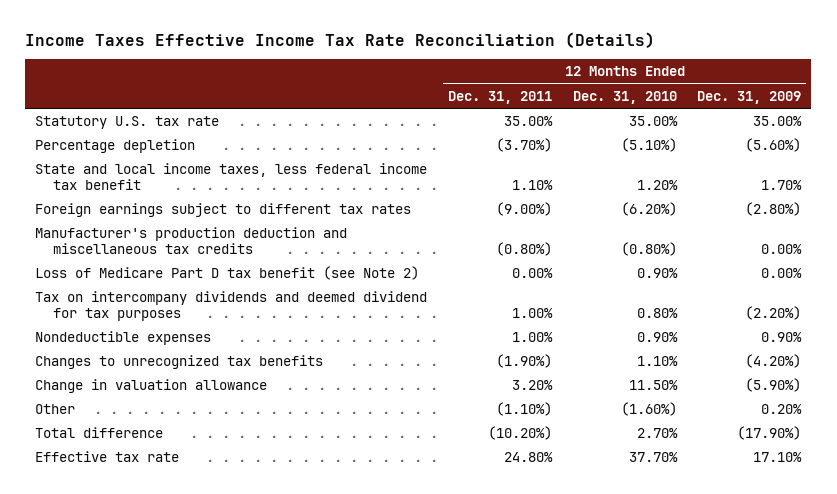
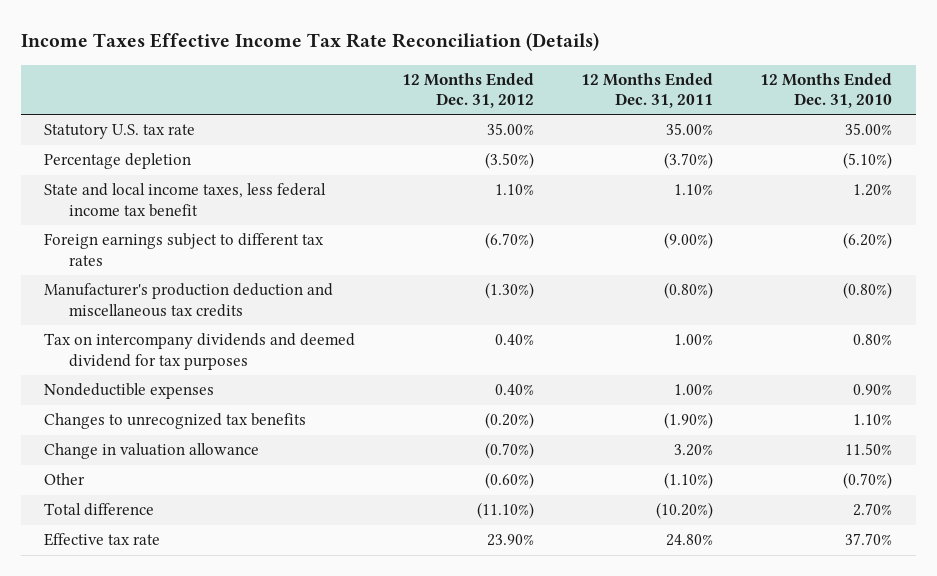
[697,90,802,104] Dec. 31, 2009 -> none
none -> [402,72,535,109] 12 Months Ended Dec. 31, 2012
[35,266,420,281] Loss of Medicare Part D tax benefit (see Note 2) -> none
[620,402,677,417] (1.60%) -> [843,472,893,490] (0.70%)

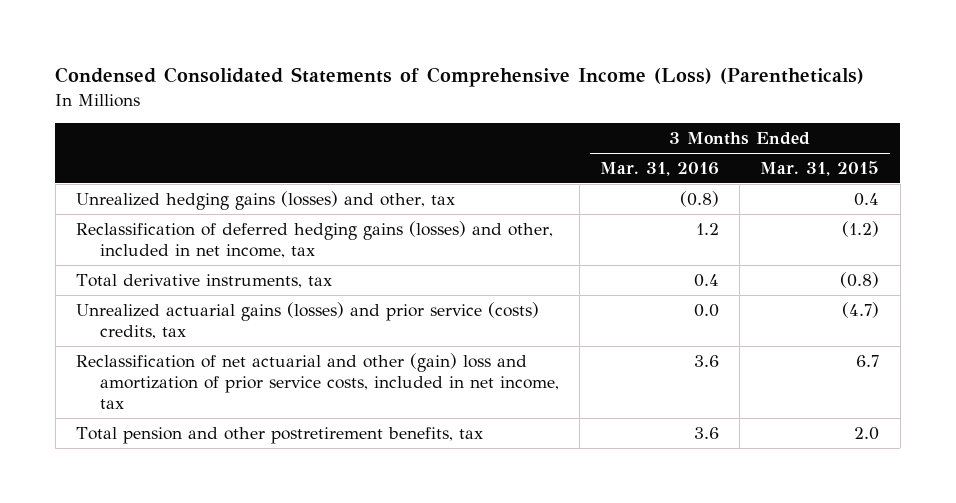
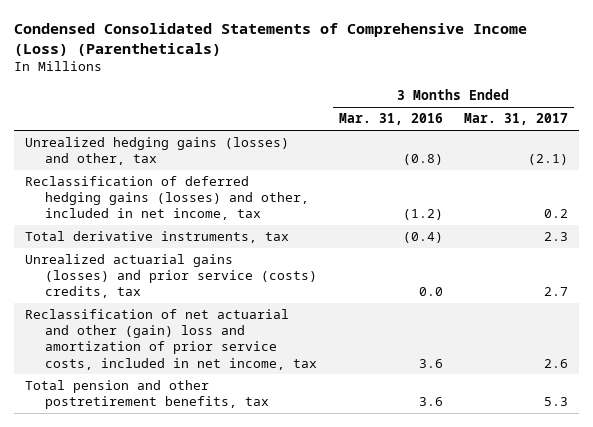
[760,160,880,176] Mar. 31, 2015 -> none
none -> [464,113,569,126] Mar. 31, 2017
[696,222,720,235] 1.2 -> [402,209,443,221] (1.2)
[694,273,720,287] 0.4 -> [402,232,443,244] (0.4)

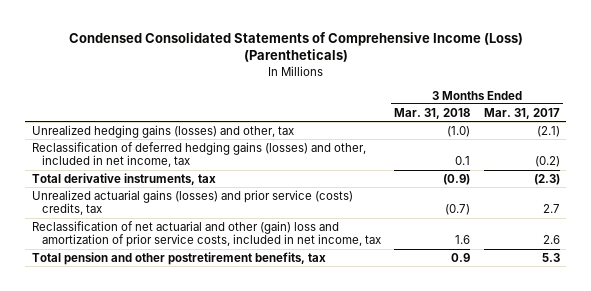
[338,113,443,126] Mar. 31, 2016 -> none
none -> [394,107,471,119] Mar. 31, 2018
[544,209,569,219] 0.2 -> [534,156,560,168] (0.2)
[544,232,569,242] 2.3 -> [533,173,560,185] (2.3)

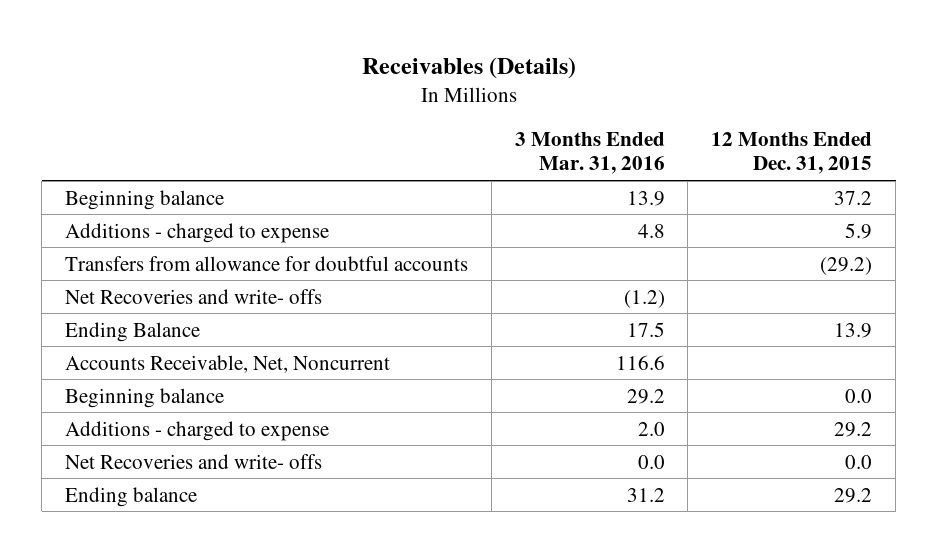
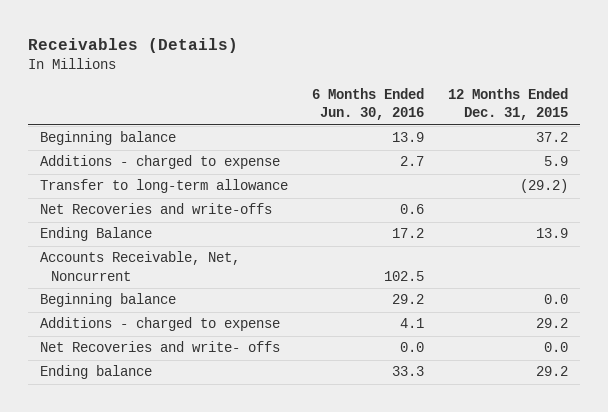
[514,132,665,175] 3 Months Ended Mar. 31, 2016 -> none
none -> [312,88,425,121] 6 Months Ended Jun. 30, 2016
[64,255,468,271] Transfers from allowance for doubtful accounts -> [40,179,289,194] Transfer to long-term allowance
[64,288,322,304] Net Recoveries and write- offs -> [40,203,273,215] Net Recoveries and write-offs

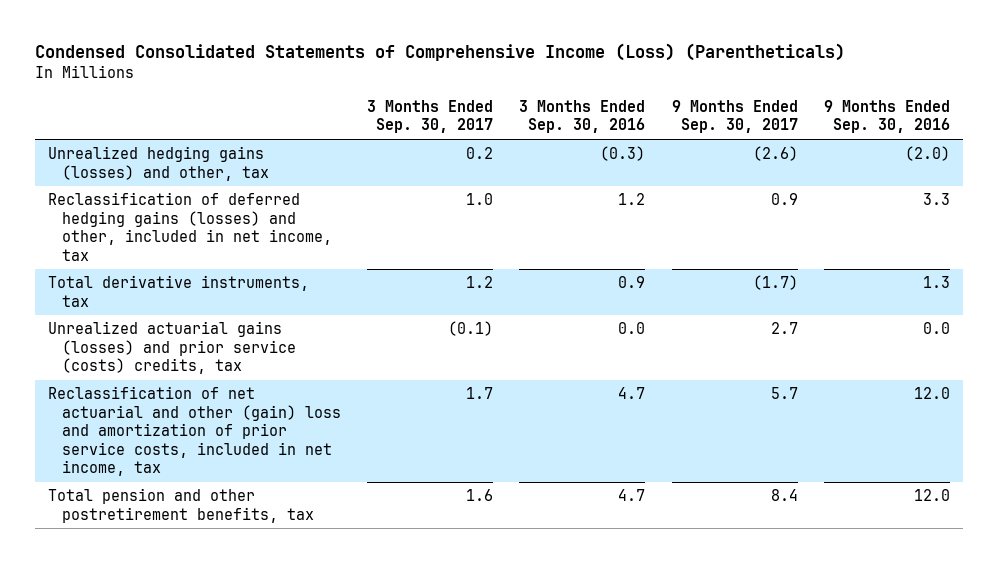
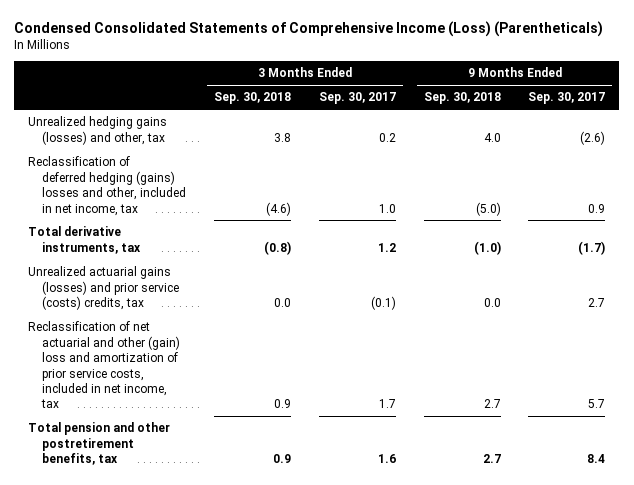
[519,100,646,134] 3 Months Ended Sep. 30, 2016 -> none
[824,100,951,134] 9 Months Ended Sep. 30, 2016 -> none
none -> [213,92,291,105] Sep. 30, 2018
none -> [423,92,501,105] Sep. 30, 2018
[48,192,332,261] Reclassification of deferred hedging gains (losses) and other, included in net income, tax -> [28,156,187,216] Reclassification of deferred hedging (gains) losses and other, included in net income, tax

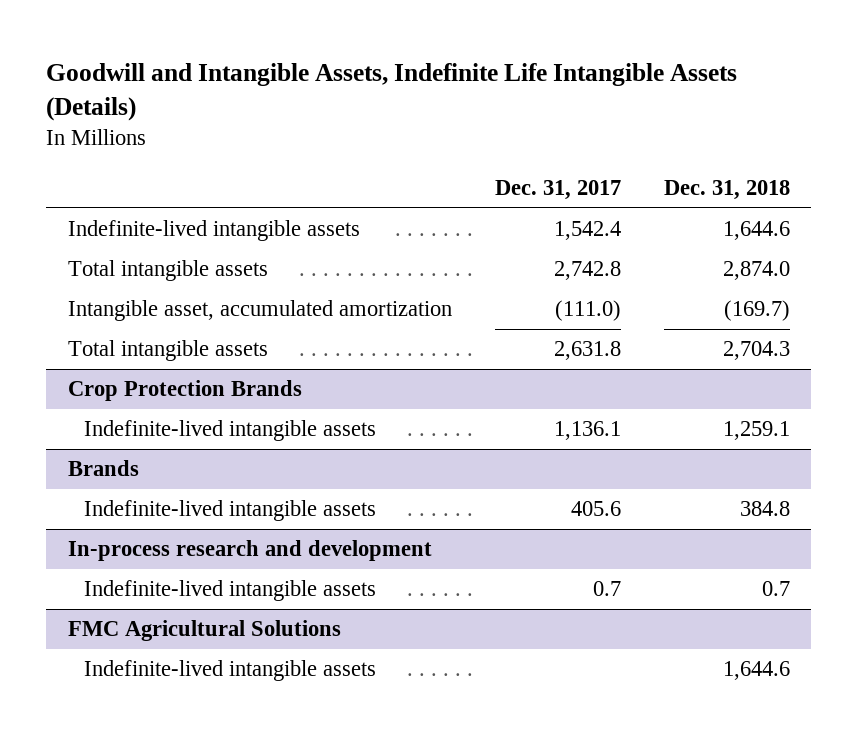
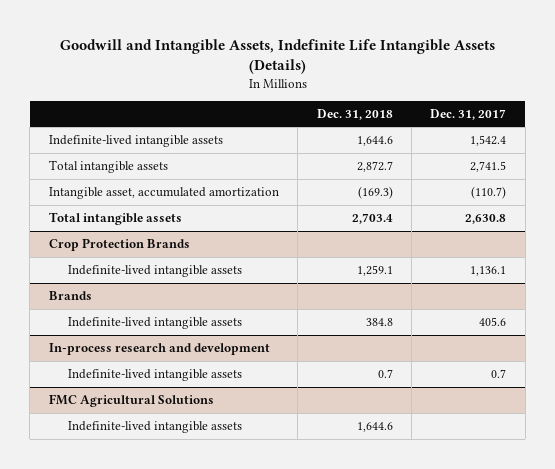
[553,261,621,281] 2,742.8 -> [470,160,507,172] 2,741.5
[722,261,790,281] 2,874.0 -> [356,160,393,172] 2,872.7
[554,300,621,322] (111.0) -> [471,185,507,199] (110.7)
[723,300,790,322] (169.7) -> [357,185,393,199] (169.3)
[553,341,621,361] 2,631.8 -> [465,213,507,224] 2,630.8
[722,341,790,361] 2,704.3 -> [351,212,393,224] 2,703.4

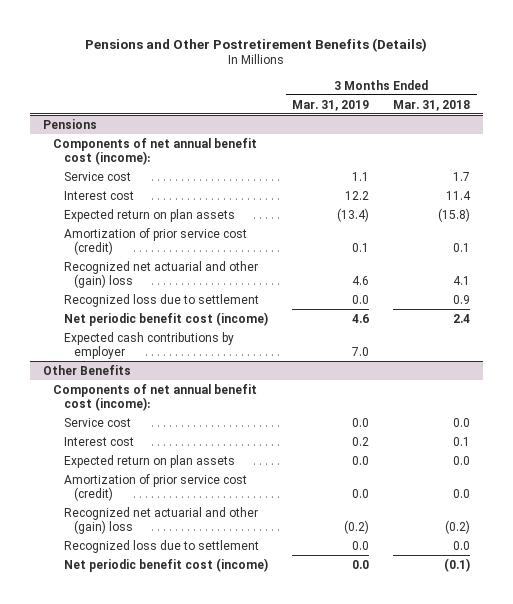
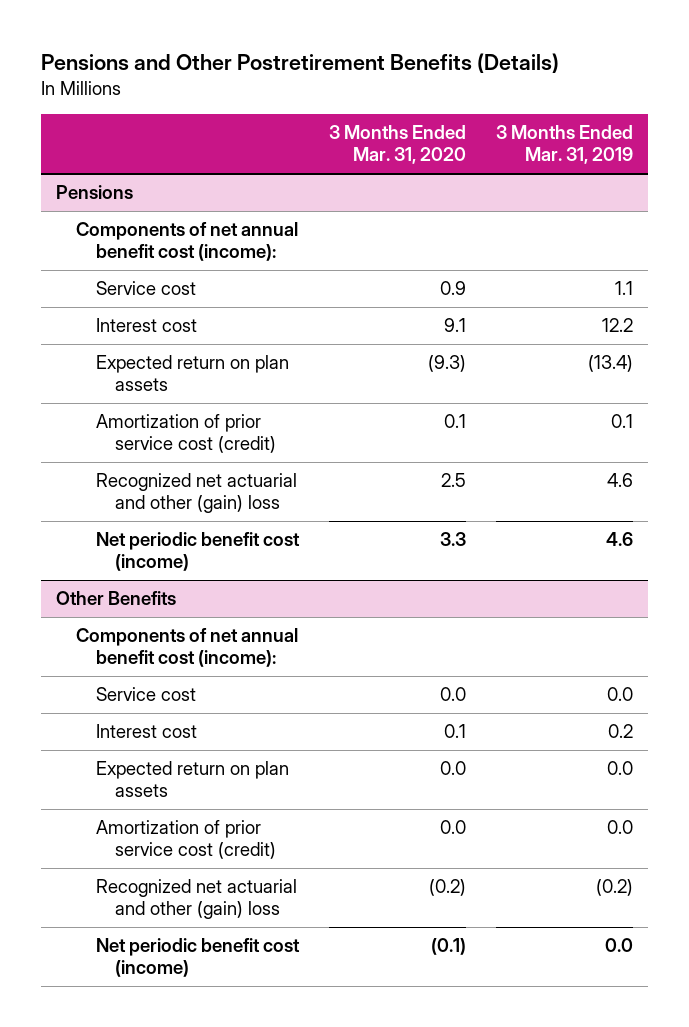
[393,99,471,111] Mar. 31, 2018 -> none
none -> [328,125,466,165] 3 Months Ended Mar. 31, 2020
[63,293,259,307] Recognized loss due to settlement -> none
[63,331,234,359] Expected cash contributions by employer -> none
[63,539,259,553] Recognized loss due to settlement -> none

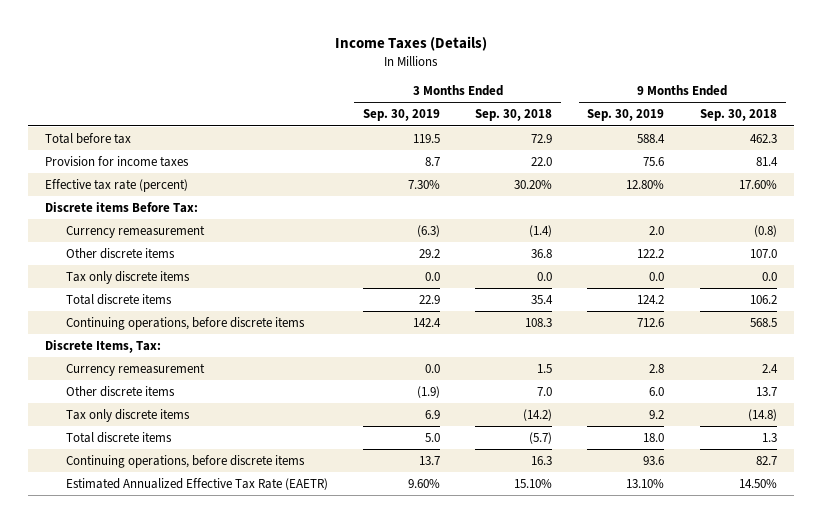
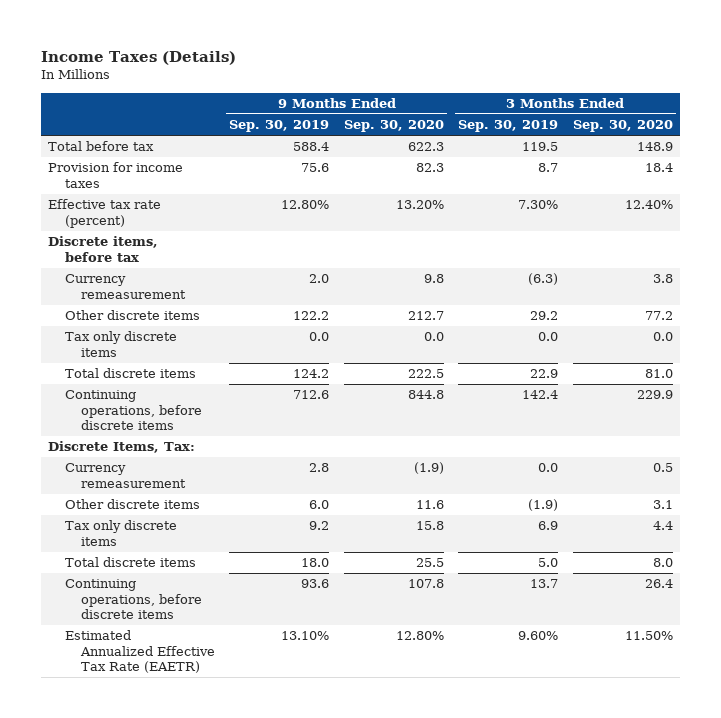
[475,109,553,122] Sep. 30, 2018 -> none
[699,109,777,122] Sep. 30, 2018 -> none
none -> [343,120,444,133] Sep. 30, 2020
none -> [572,120,673,133] Sep. 30, 2020
[45,202,199,214] Discrete items Before Tax: -> [48,236,159,262] Discrete items, before tax

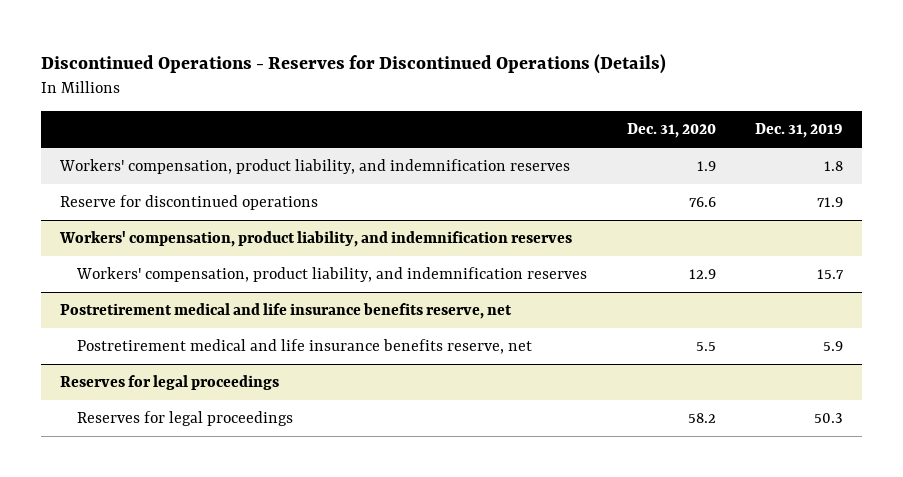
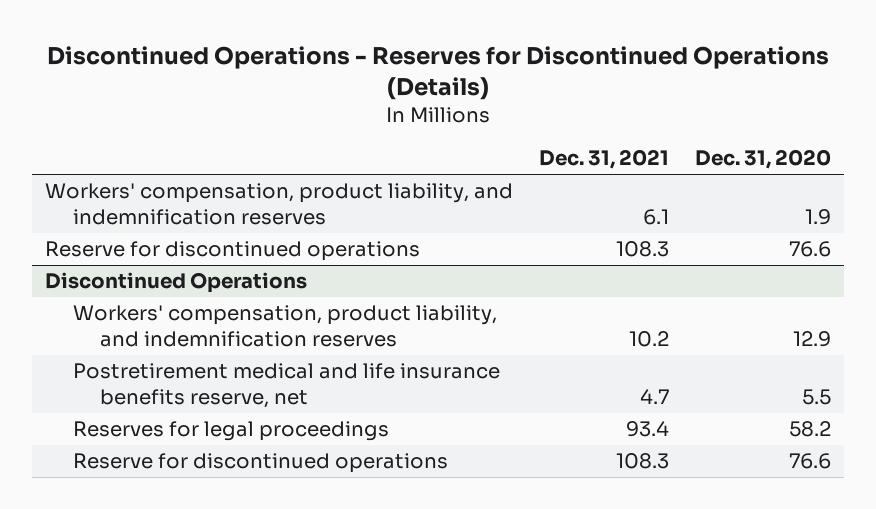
[754,123,843,139] Dec. 31, 2019 -> none
none -> [539,149,670,170] Dec. 31, 2021
[59,231,573,248] Workers' compensation, product liability, and indemnification reserves -> none
none -> [45,272,308,294] Discontinued Operations
[60,303,513,320] Postretirement medical and life insurance benefits reserve, net -> none
[60,375,280,391] Reserves for legal proceedings -> none
none -> [72,453,448,474] Reserve for discontinued operations

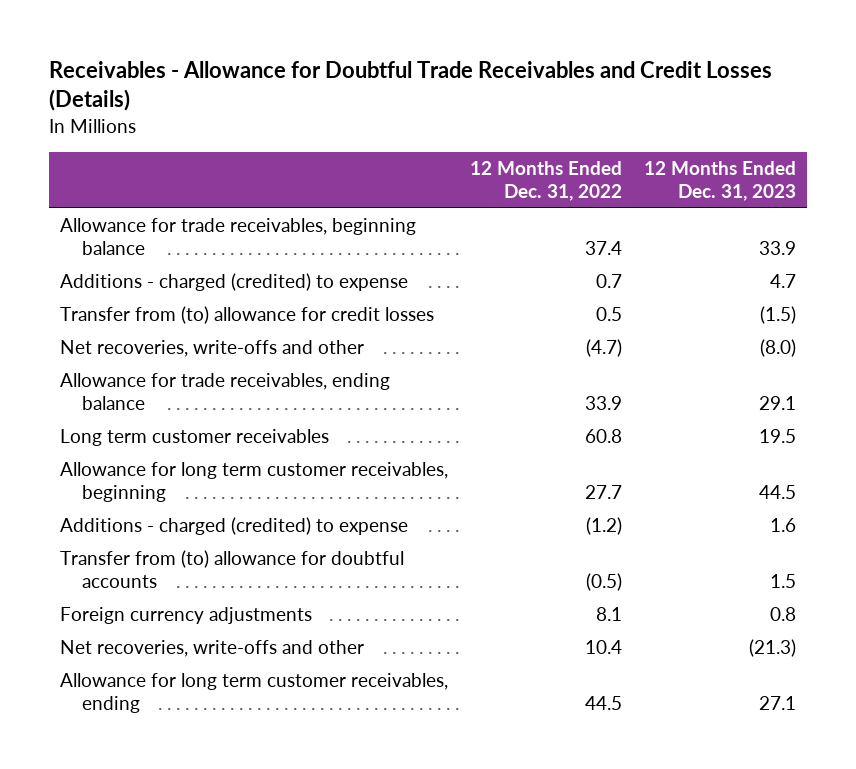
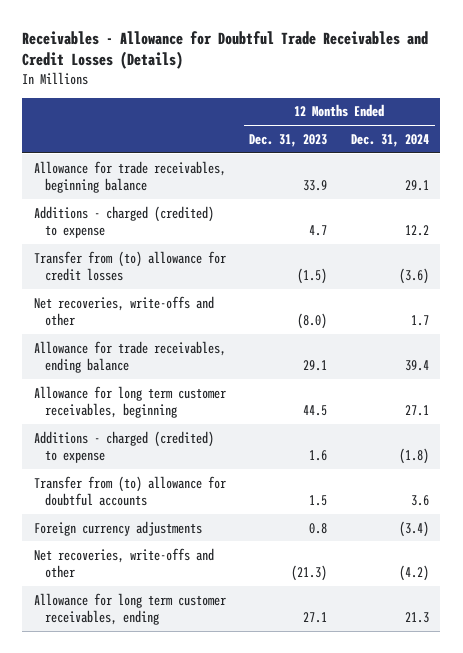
[469,161,622,202] 12 Months Ended Dec. 31, 2022 -> none
none -> [350,133,429,147] Dec. 31, 2024
[59,429,329,447] Long term customer receivables -> none

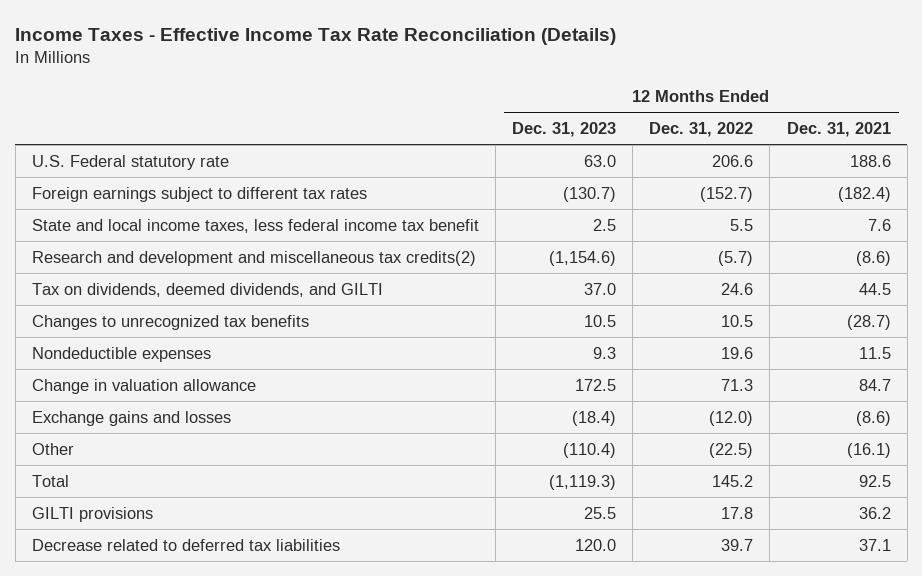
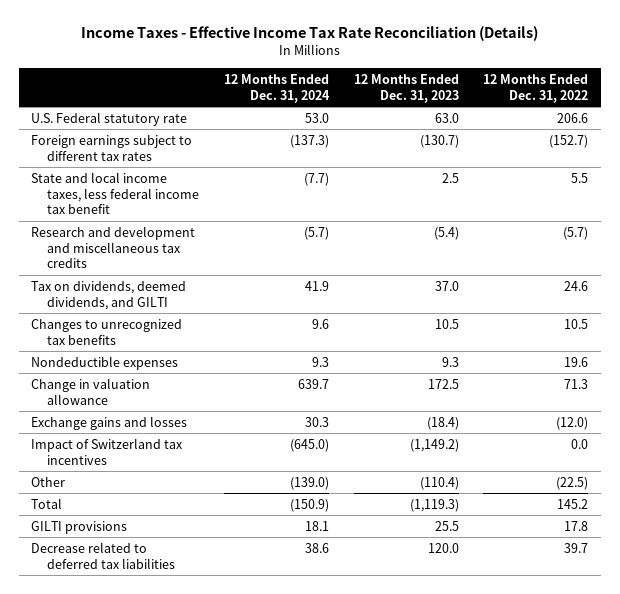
[786,121,891,137] Dec. 31, 2021 -> none
none -> [223,73,330,103] 12 Months Ended Dec. 31, 2024
[31,250,476,266] Research and development and miscellaneous tax credits(2) -> [31,225,196,269] Research and development and miscellaneous tax credits
[549,250,617,266] (1,154.6) -> [433,226,459,240] (5.4)
none -> [31,437,184,465] Impact of Switzerland tax incentives

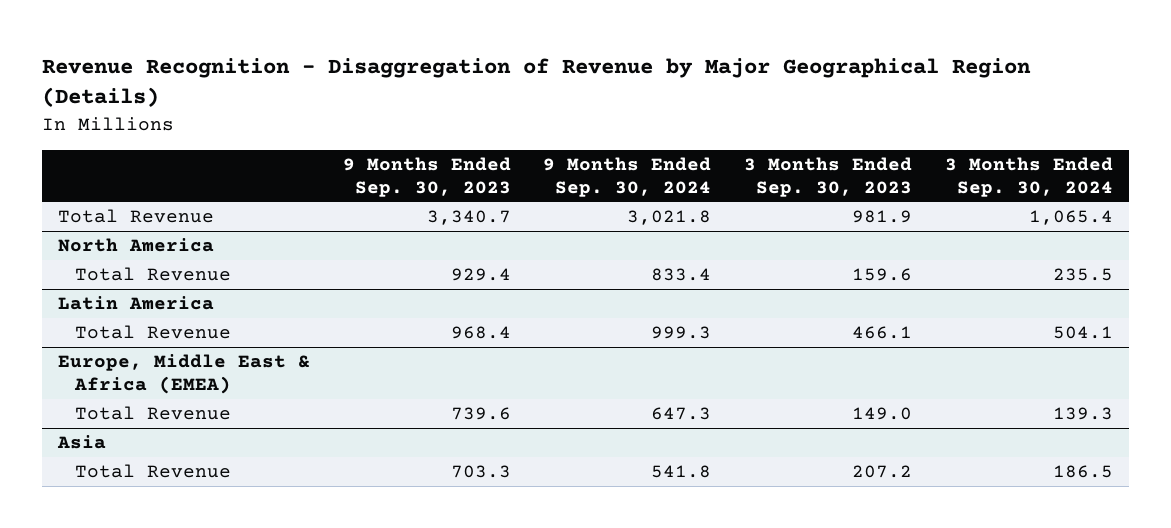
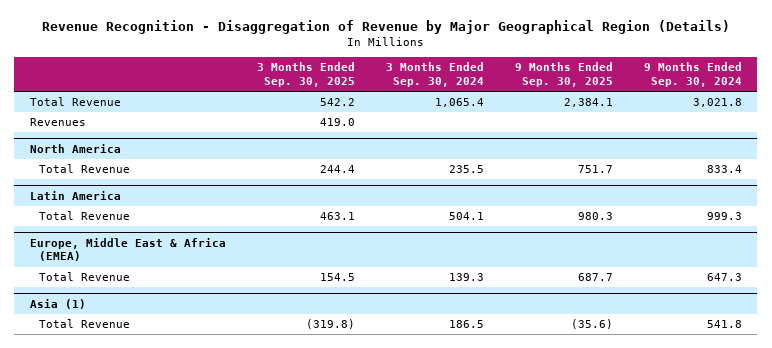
[342,156,511,197] 9 Months Ended Sep. 30, 2023 -> none
[743,156,912,197] 3 Months Ended Sep. 30, 2023 -> none
none -> [256,62,355,87] 3 Months Ended Sep. 30, 2025
none -> [514,62,613,87] 9 Months Ended Sep. 30, 2025
none -> [29,118,86,127] Revenues
[57,435,107,450] Asia -> [29,298,86,309] Asia (1)

